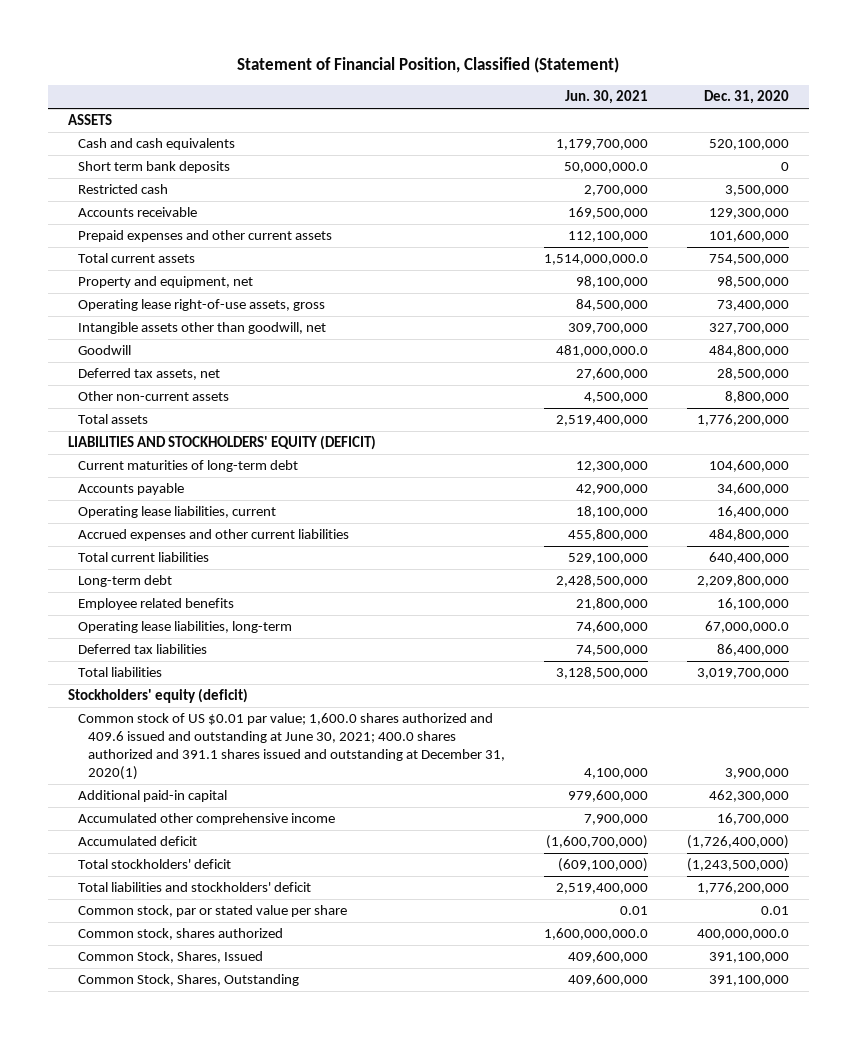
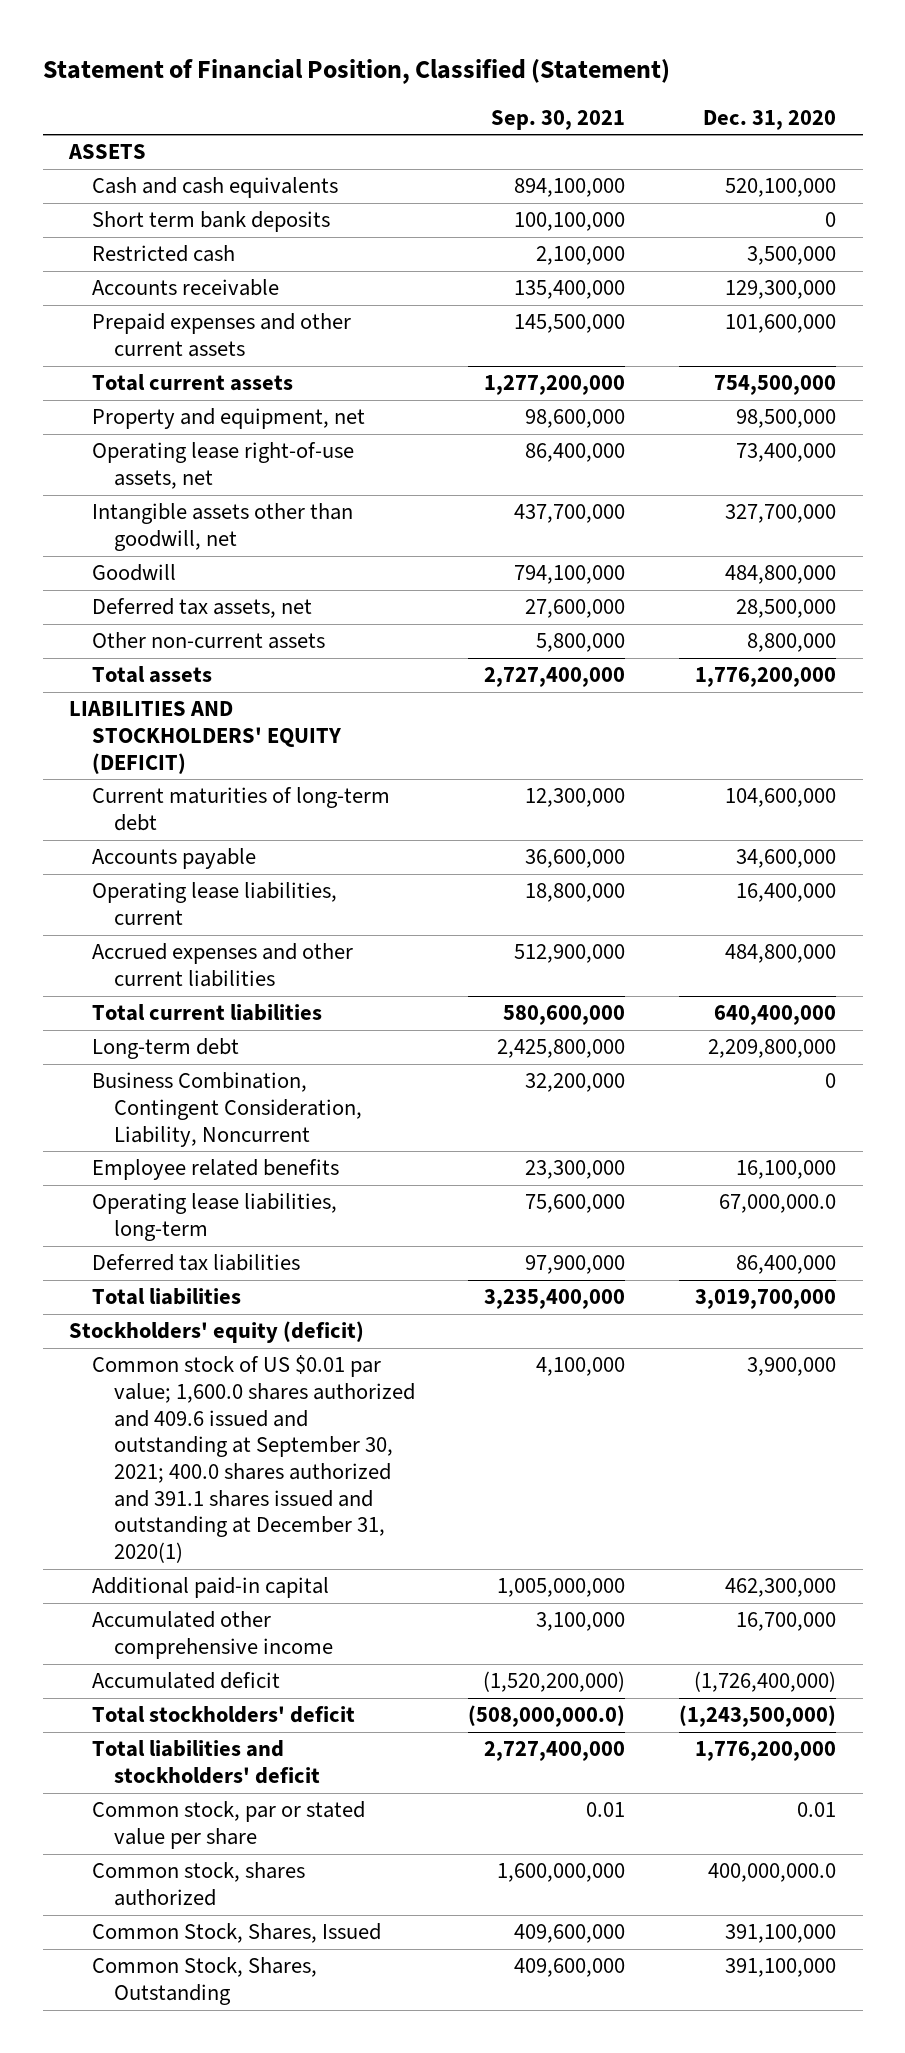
[565,90,649,105] Jun. 30, 2021 -> none
none -> [491,109,626,130] Sep. 30, 2021
[77,299,325,312] Operating lease right-of-use assets, gross -> [91,442,354,490] Operating lease right-of-use assets, net
none -> [91,1072,362,1147] Business Combination, Contingent Consideration, Liability, Noncurrent
[77,713,505,780] Common stock of US $0.01 par value; 1,600.0 shares authorized and 409.6 issued and outstanding at June 30, 2021; 400.0 shares authorized and 391.1 shares issued and outstanding at December 31, 2020(1) -> [91,1355,415,1564] Common stock of US $0.01 par value; 1,600.0 shares authorized and 409.6 issued and outstanding at September 30, 2021; 400.0 shares authorized and 391.1 shares issued and outstanding at December 31, 2020(1)

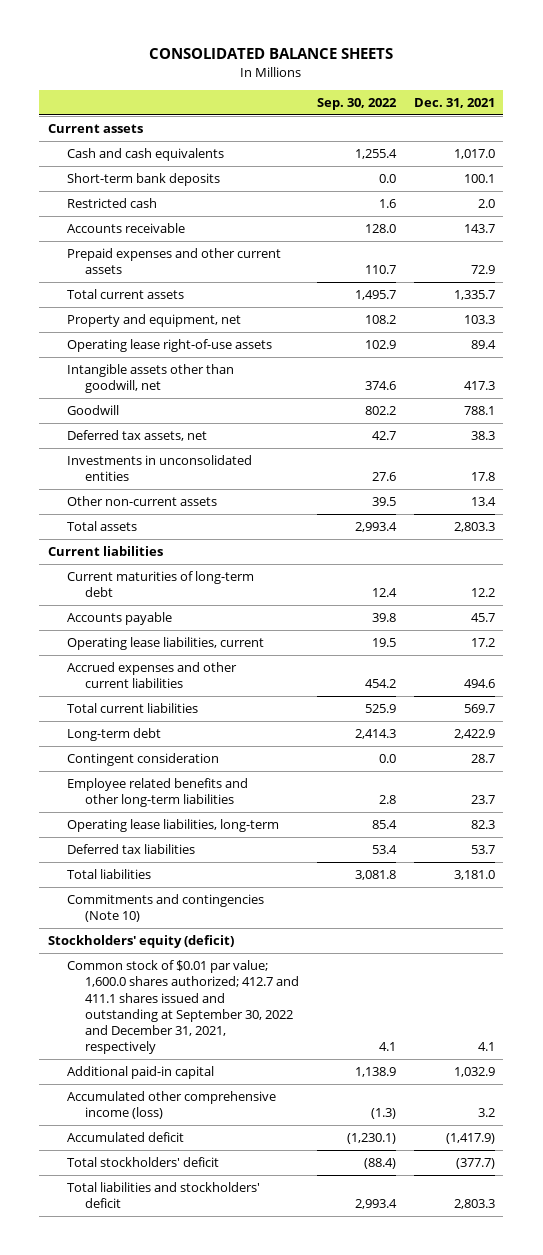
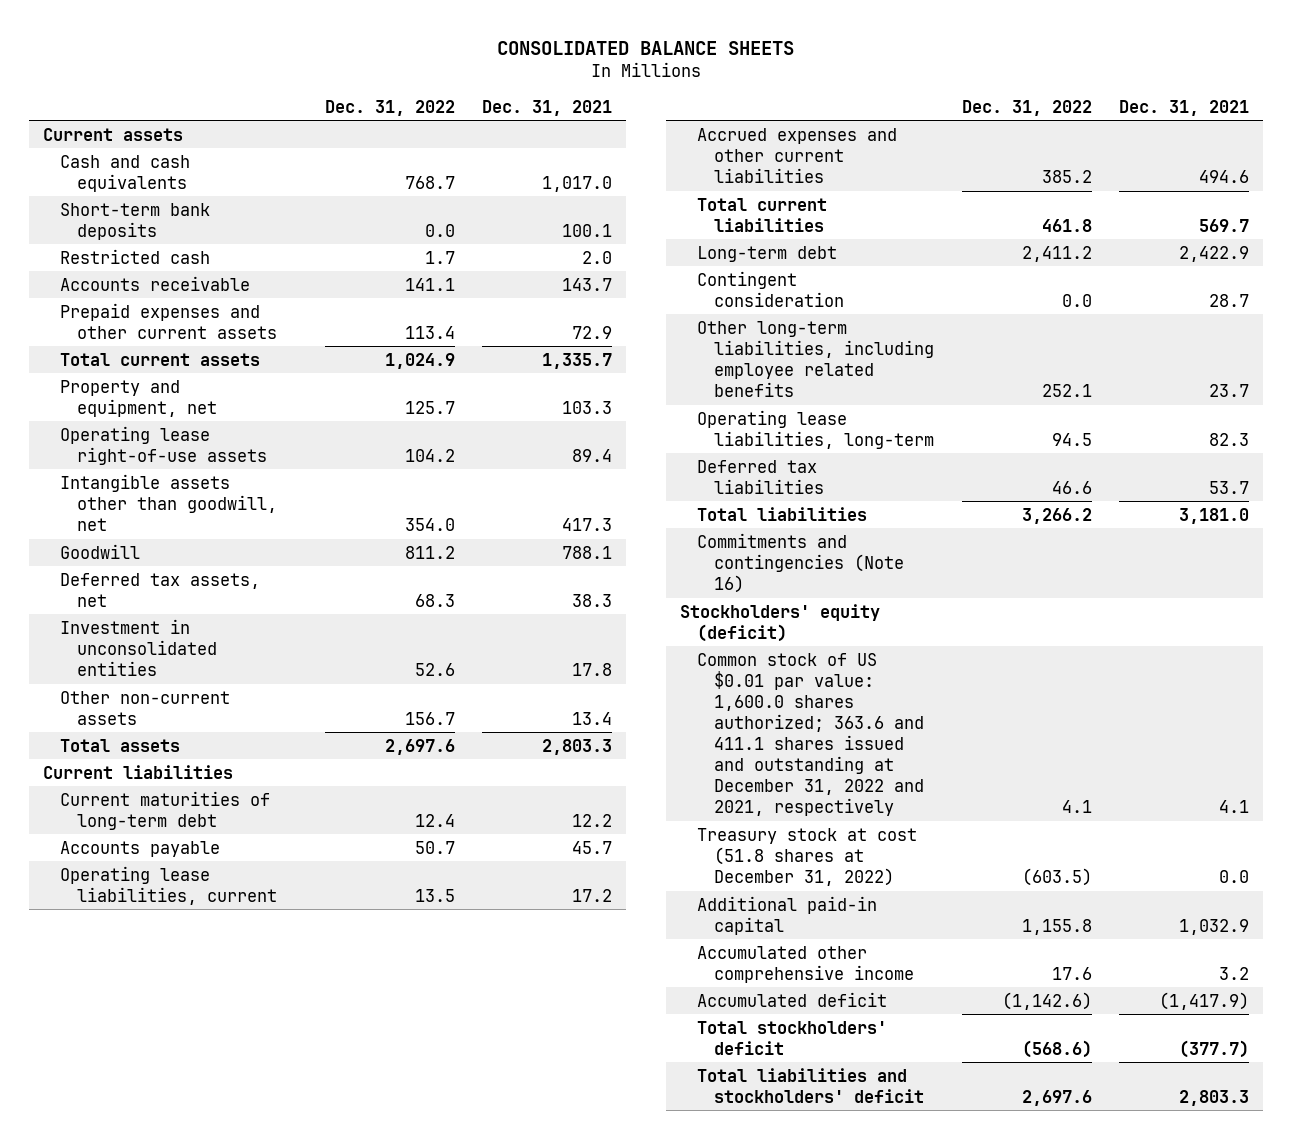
[316,98,397,111] Sep. 30, 2022 -> none
none -> [324,99,455,116] Dec. 31, 2022
[66,455,252,482] Investments in unconsolidated entities -> [60,618,218,676] Investment in unconsolidated entities
[66,778,248,808] Employee related benefits and other long-term liabilities -> [697,320,935,397] Other long-term liabilities, including employee related benefits
[66,894,264,923] Commitments and contingencies (Note 10) -> [697,532,905,593] Commitments and contingencies (Note 16)
[66,960,300,1055] Common stock of $0.01 par value; 1,600.0 shares authorized; 412.7 and 411.1 shares issued and outstanding at September 30, 2022 and December 31, 2021, respectively -> [697,652,925,817] Common stock of US $0.01 par value: 1,600.0 shares authorized; 363.6 and 411.1 shares issued and outstanding at December 31, 2022 and 2021, respectively
none -> [697,827,918,886] Treasury stock at cost (51.8 shares at December 31, 2022)
[66,1091,276,1120] Accumulated other comprehensive income (loss) -> [697,945,915,983] Accumulated other comprehensive income

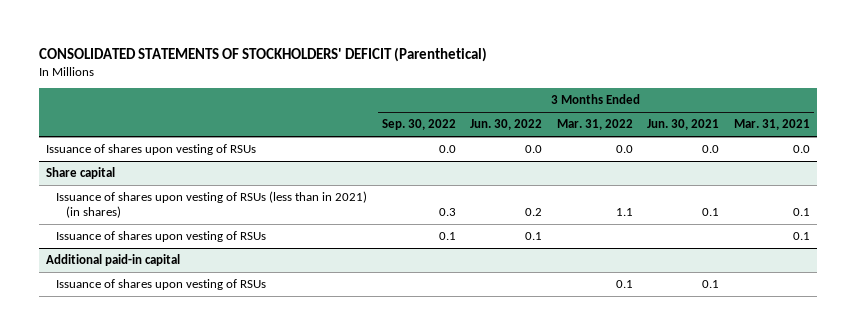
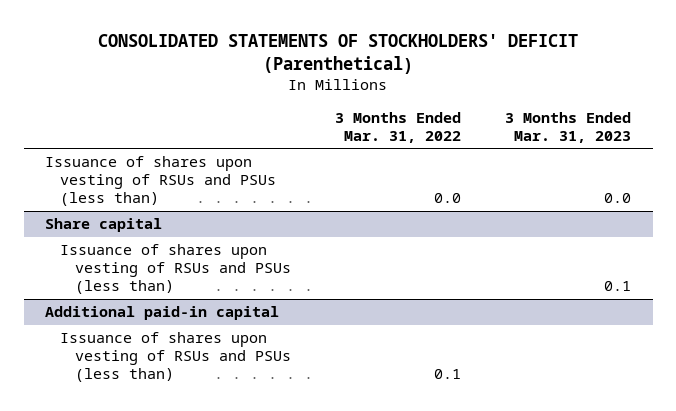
[381,119,456,131] Sep. 30, 2022 -> none
[470,119,543,131] Jun. 30, 2022 -> none
[647,119,720,131] Jun. 30, 2021 -> none
[733,119,810,131] Mar. 31, 2021 -> none
none -> [505,111,632,143] 3 Months Ended Mar. 31, 2023
[46,144,257,156] Issuance of shares upon vesting of RSUs -> [45,156,277,207] Issuance of shares upon vesting of RSUs and PSUs (less than)
[56,191,368,219] Issuance of shares upon vesting of RSUs (less than in 2021) (in shares) -> none
[56,231,267,243] Issuance of shares upon vesting of RSUs -> [60,244,292,295] Issuance of shares upon vesting of RSUs and PSUs (less than)
[56,279,267,291] Issuance of shares upon vesting of RSUs -> [60,332,292,383] Issuance of shares upon vesting of RSUs and PSUs (less than)

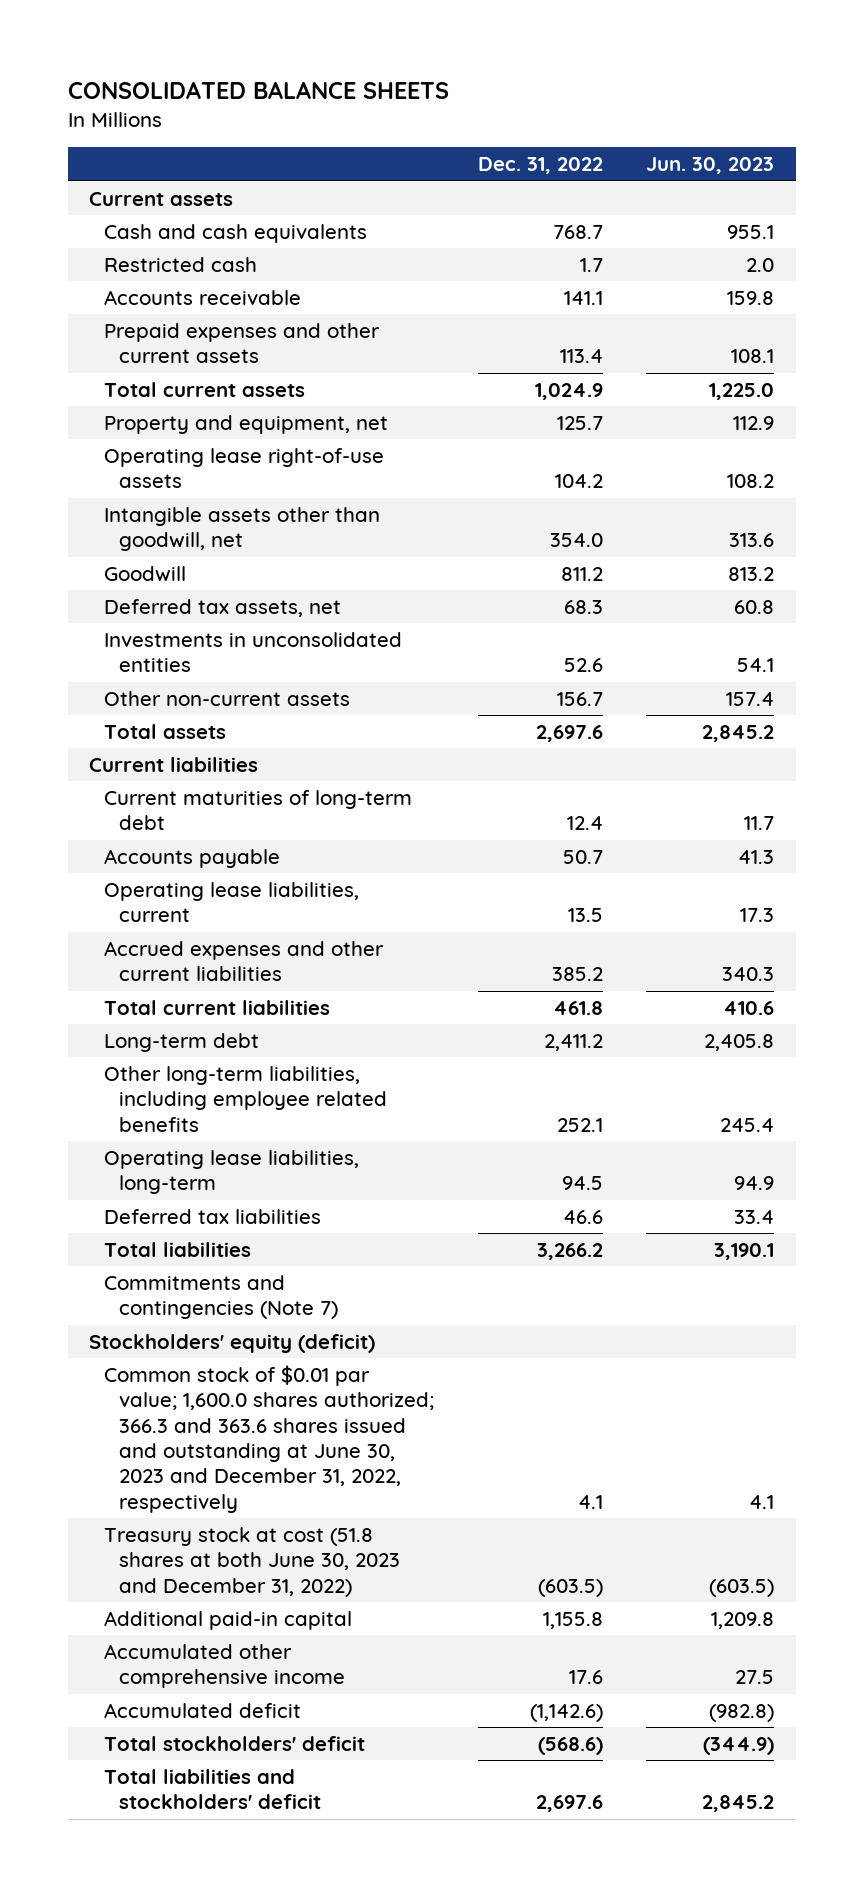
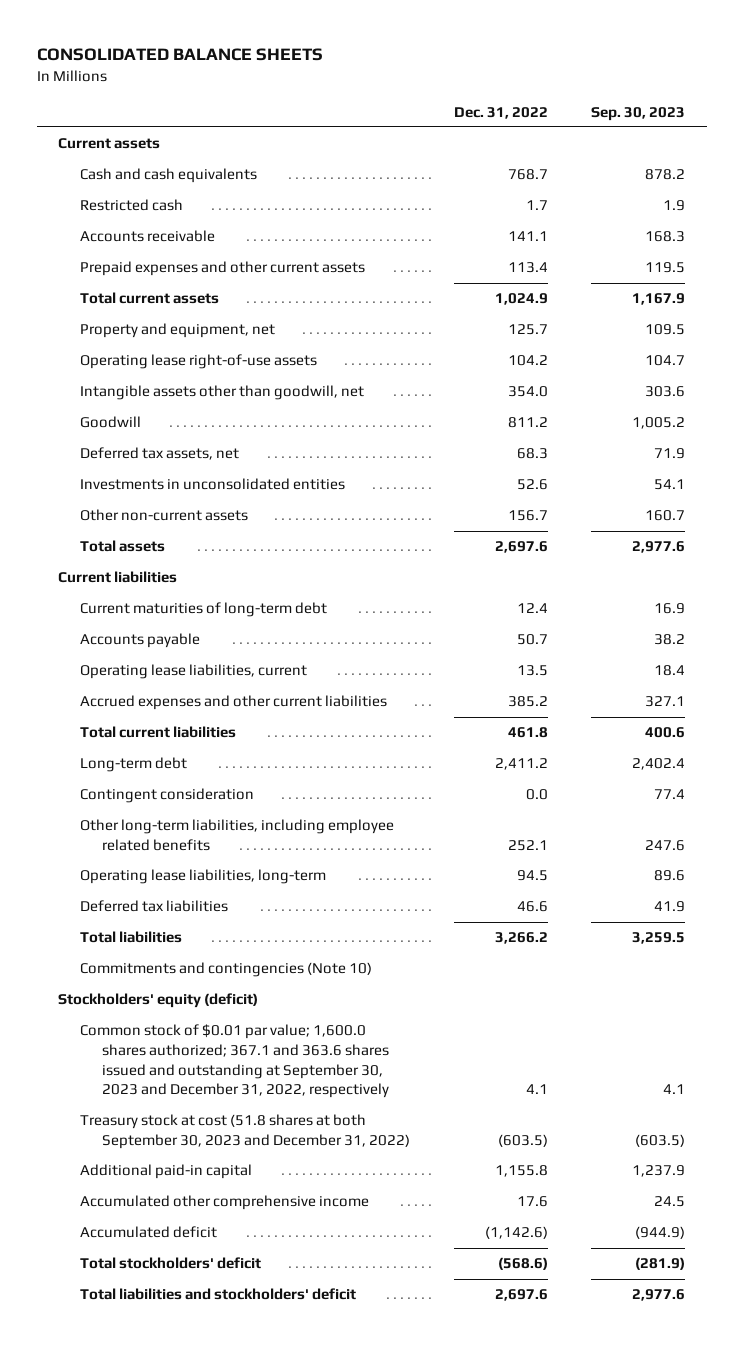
[646,157,775,175] Jun. 30, 2023 -> none
none -> [591,106,686,121] Sep. 30, 2023
none -> [80,788,255,804] Contingent consideration
[104,1274,339,1320] Commitments and contingencies (Note 7) -> [80,962,373,978] Commitments and contingencies (Note 10)
[104,1364,435,1513] Common stock of $0.01 par value; 1,600.0 shares authorized; 366.3 and 363.6 shares issued and outstanding at June 30, 2023 and December 31, 2022, respectively -> [80,1024,390,1099] Common stock of $0.01 par value; 1,600.0 shares authorized; 367.1 and 363.6 shares issued and outstanding at September 30, 2023 and December 31, 2022, respectively
[104,1526,401,1597] Treasury stock at cost (51.8 shares at both June 30, 2023 and December 31, 2022) -> [80,1114,411,1149] Treasury stock at cost (51.8 shares at both September 30, 2023 and December 31, 2022)

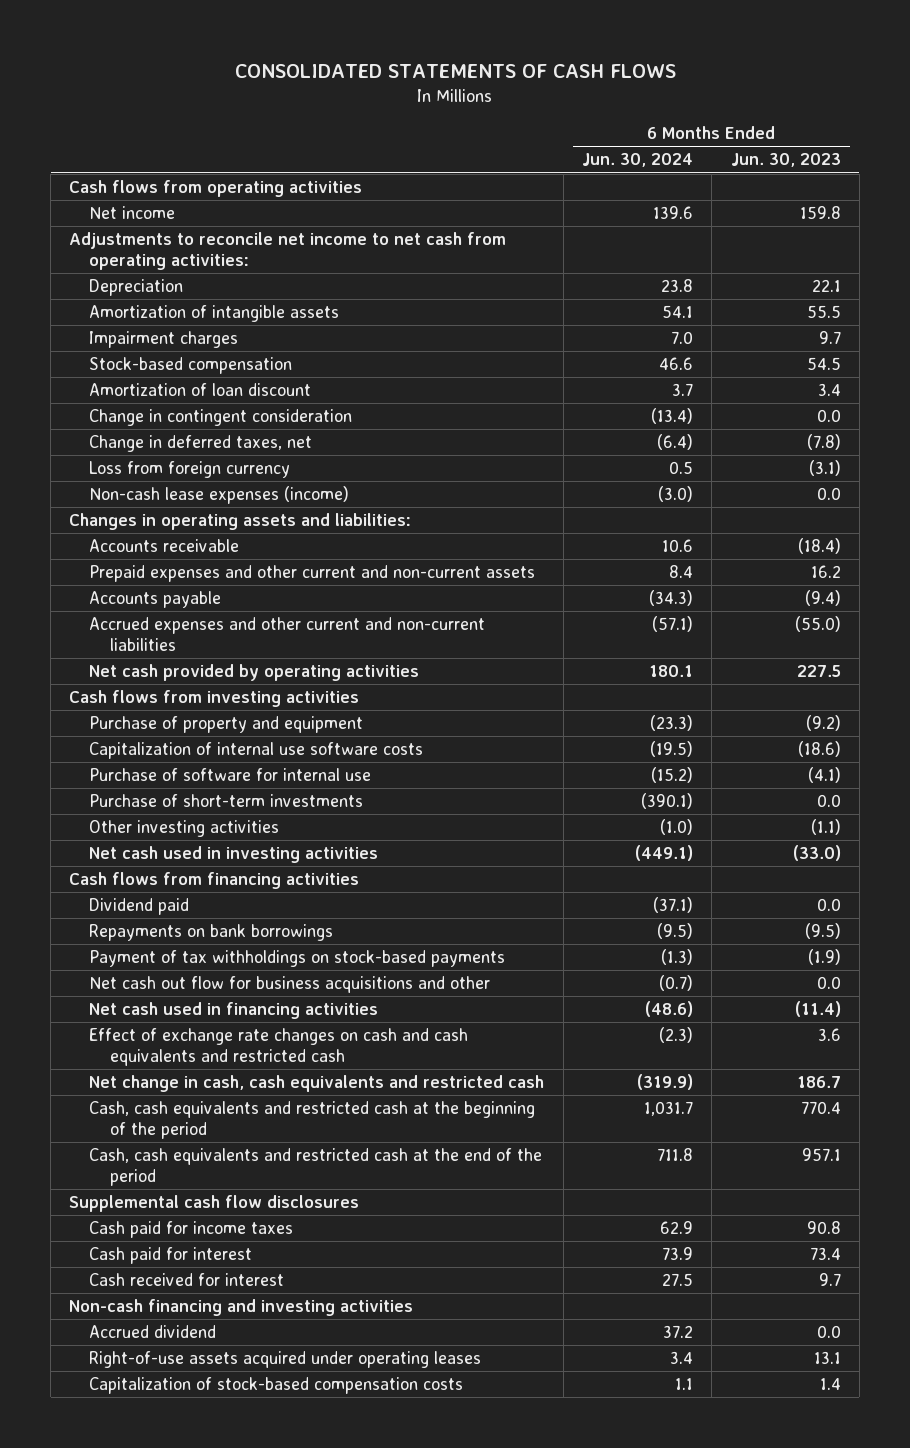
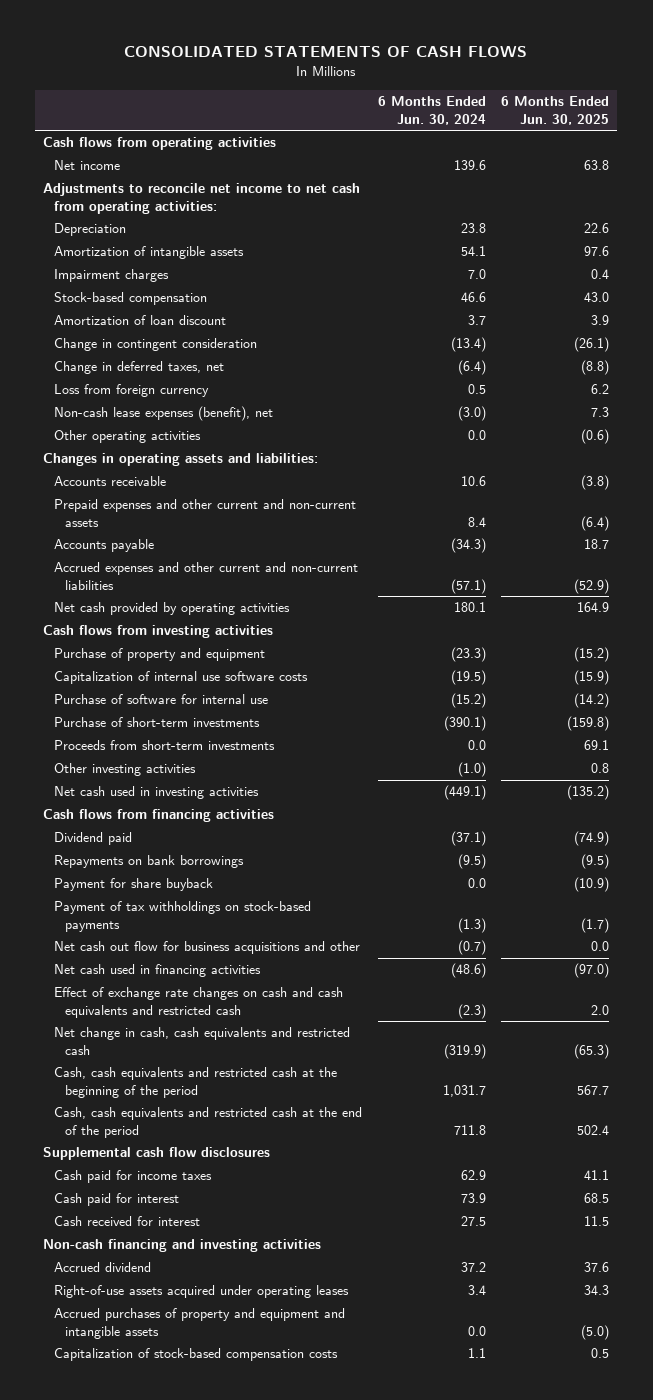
[730,153,841,168] Jun. 30, 2023 -> none
none -> [501,96,610,125] 6 Months Ended Jun. 30, 2025
[89,486,350,505] Non-cash lease expenses (income) -> [54,406,274,422] Non-cash lease expenses (benefit), net
none -> [54,430,202,444] Other operating activities
none -> [54,740,276,751] Proceeds from short-term investments
none -> [54,878,214,892] Payment for share buyback
none -> [54,1308,346,1339] Accrued purchases of property and equipment and intangible assets

